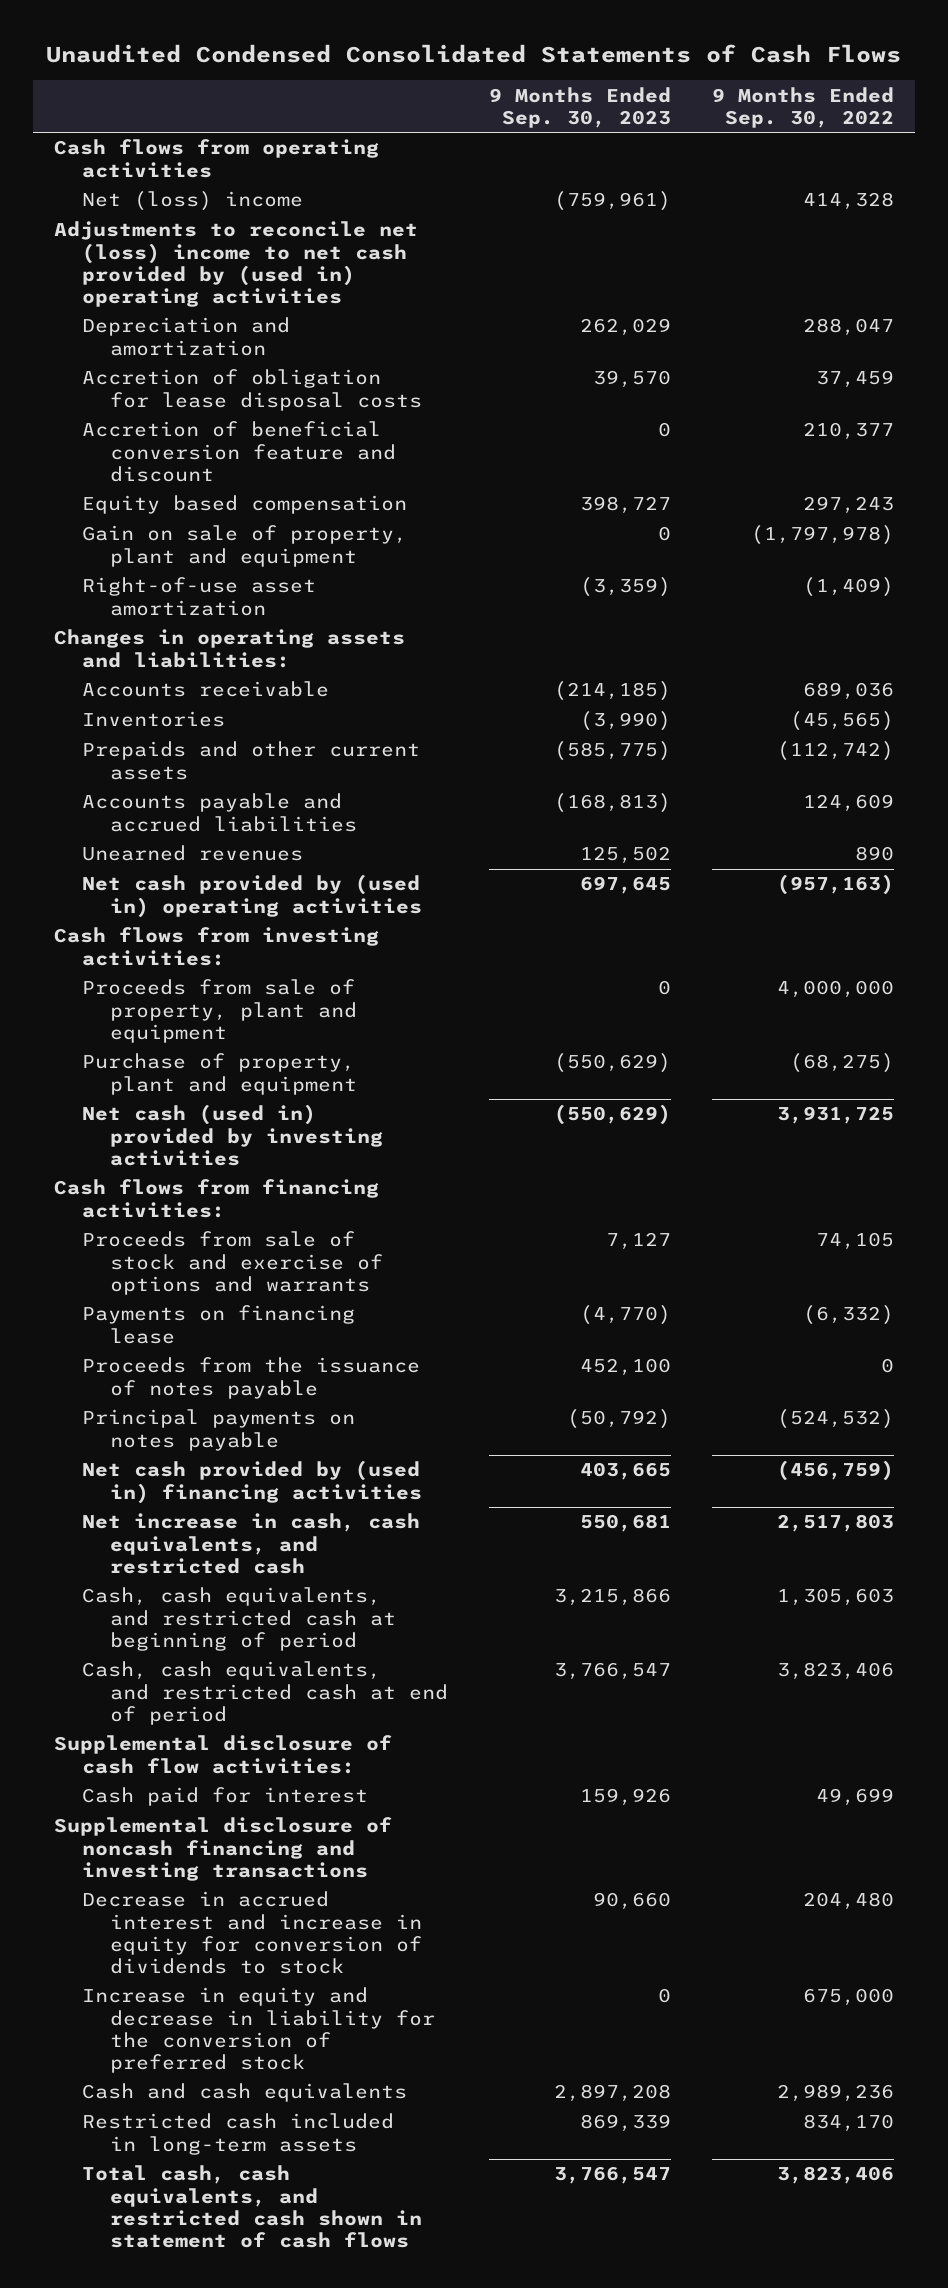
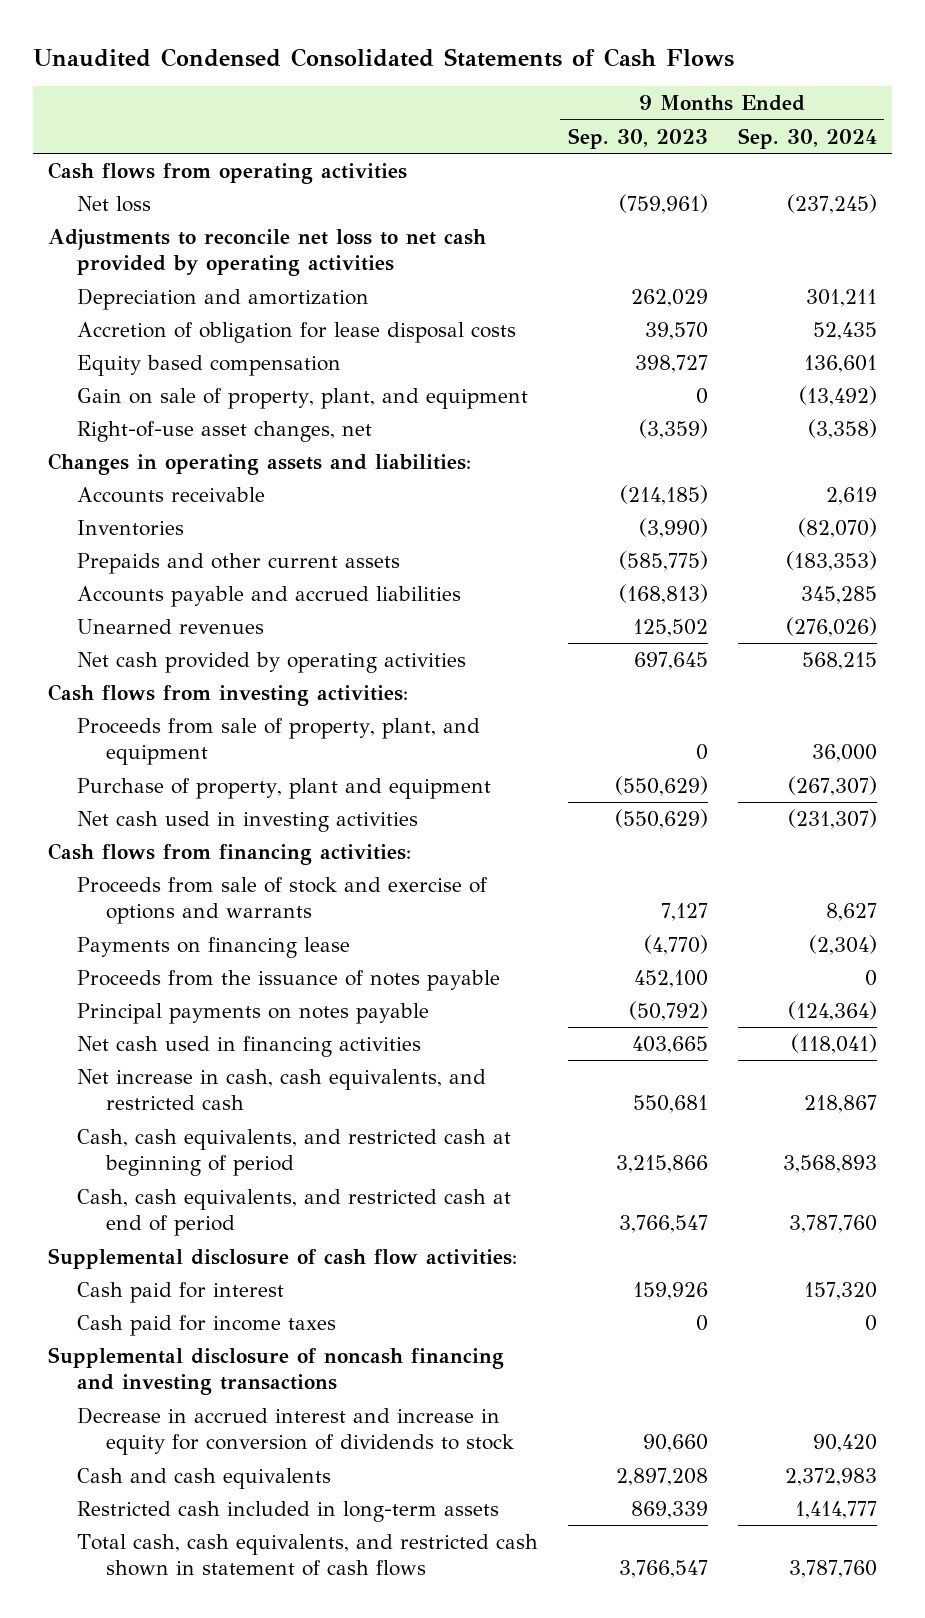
[712,86,895,128] 9 Months Ended Sep. 30, 2022 -> none
none -> [737,127,877,149] Sep. 30, 2024
[81,191,303,212] Net (loss) income -> [76,195,151,212] Net loss
[53,221,418,307] Adjustments to reconcile net (loss) income to net cash provided by (used in) operating activities -> [48,228,487,277] Adjustments to reconcile net loss to net cash provided by operating activities
[81,421,396,482] Accretion of beneficial conversion feature and discount -> none
[81,525,407,567] Gain on sale of property, plant and equipment -> [76,387,528,409] Gain on sale of property, plant, and equipment
[81,577,316,616] Right-of-use asset amortization -> [76,420,372,442] Right-of-use asset changes, net
[81,874,422,918] Net cash provided by (used in) operating activities -> [76,651,466,673] Net cash provided by operating activities
[81,979,357,1043] Proceeds from sale of property, plant and equipment -> [76,717,480,766] Proceeds from sale of property, plant, and equipment
[81,1104,383,1166] Net cash (used in) provided by investing activities -> [76,810,418,832] Net cash used in investing activities
[81,1460,422,1504] Net cash provided by (used in) financing activities -> [76,1035,421,1057] Net cash used in financing activities
none -> [76,1314,336,1336] Cash paid for income taxes
[81,1987,435,2073] Increase in equity and decrease in liability for the conversion of preferred stock -> none

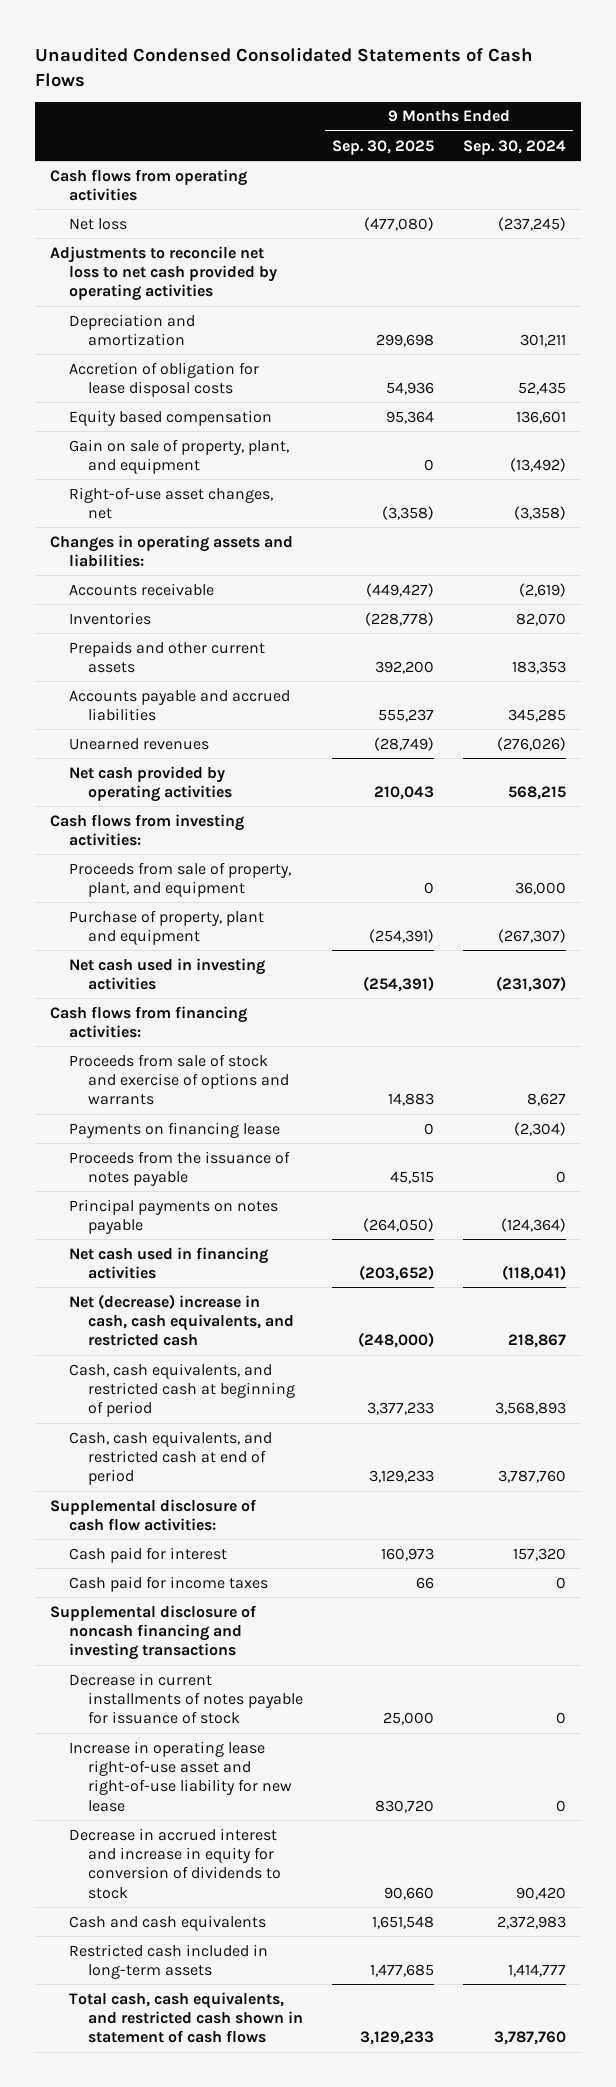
[567,127,708,149] Sep. 30, 2023 -> none
none -> [332,139,435,155] Sep. 30, 2025
[825,486,877,505] 2,619 -> [519,582,567,597] (2,619)
[797,517,877,538] (82,070) -> [516,612,567,626] 82,070
[785,550,877,571] (183,353) -> [512,660,567,674] 183,353
[76,1068,486,1111] Net increase in cash, cash equivalents, and restricted cash -> [69,1293,295,1347] Net (decrease) increase in cash, cash equivalents, and restricted cash
none -> [69,1672,304,1725] Decrease in current installments of notes payable for issuance of stock
none -> [69,1740,293,1812] Increase in operating lease right-of-use asset and right-of-use liability for new lease

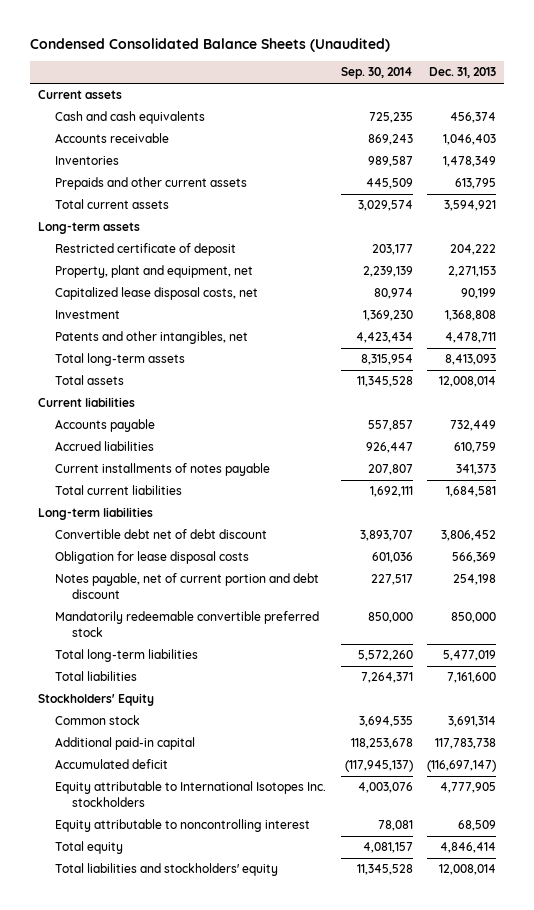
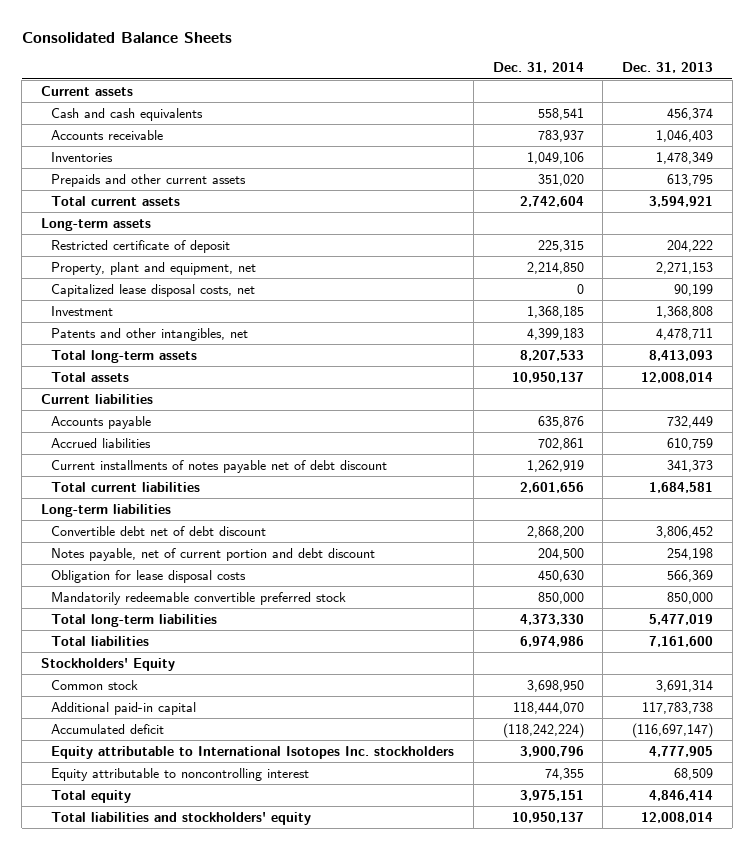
[30,37,391,52] Condensed Consolidated Balance Sheets (Unaudited) -> [21,31,232,43] Consolidated Balance Sheets
[340,67,413,80] Sep. 30, 2014 -> none
none -> [492,62,584,74] Dec. 31, 2014
[54,463,270,477] Current installments of notes payable -> [51,459,388,473] Current installments of notes payable net of debt discount
[54,551,249,565] Obligation for lease disposal costs -> [51,569,247,583] Obligation for lease disposal costs

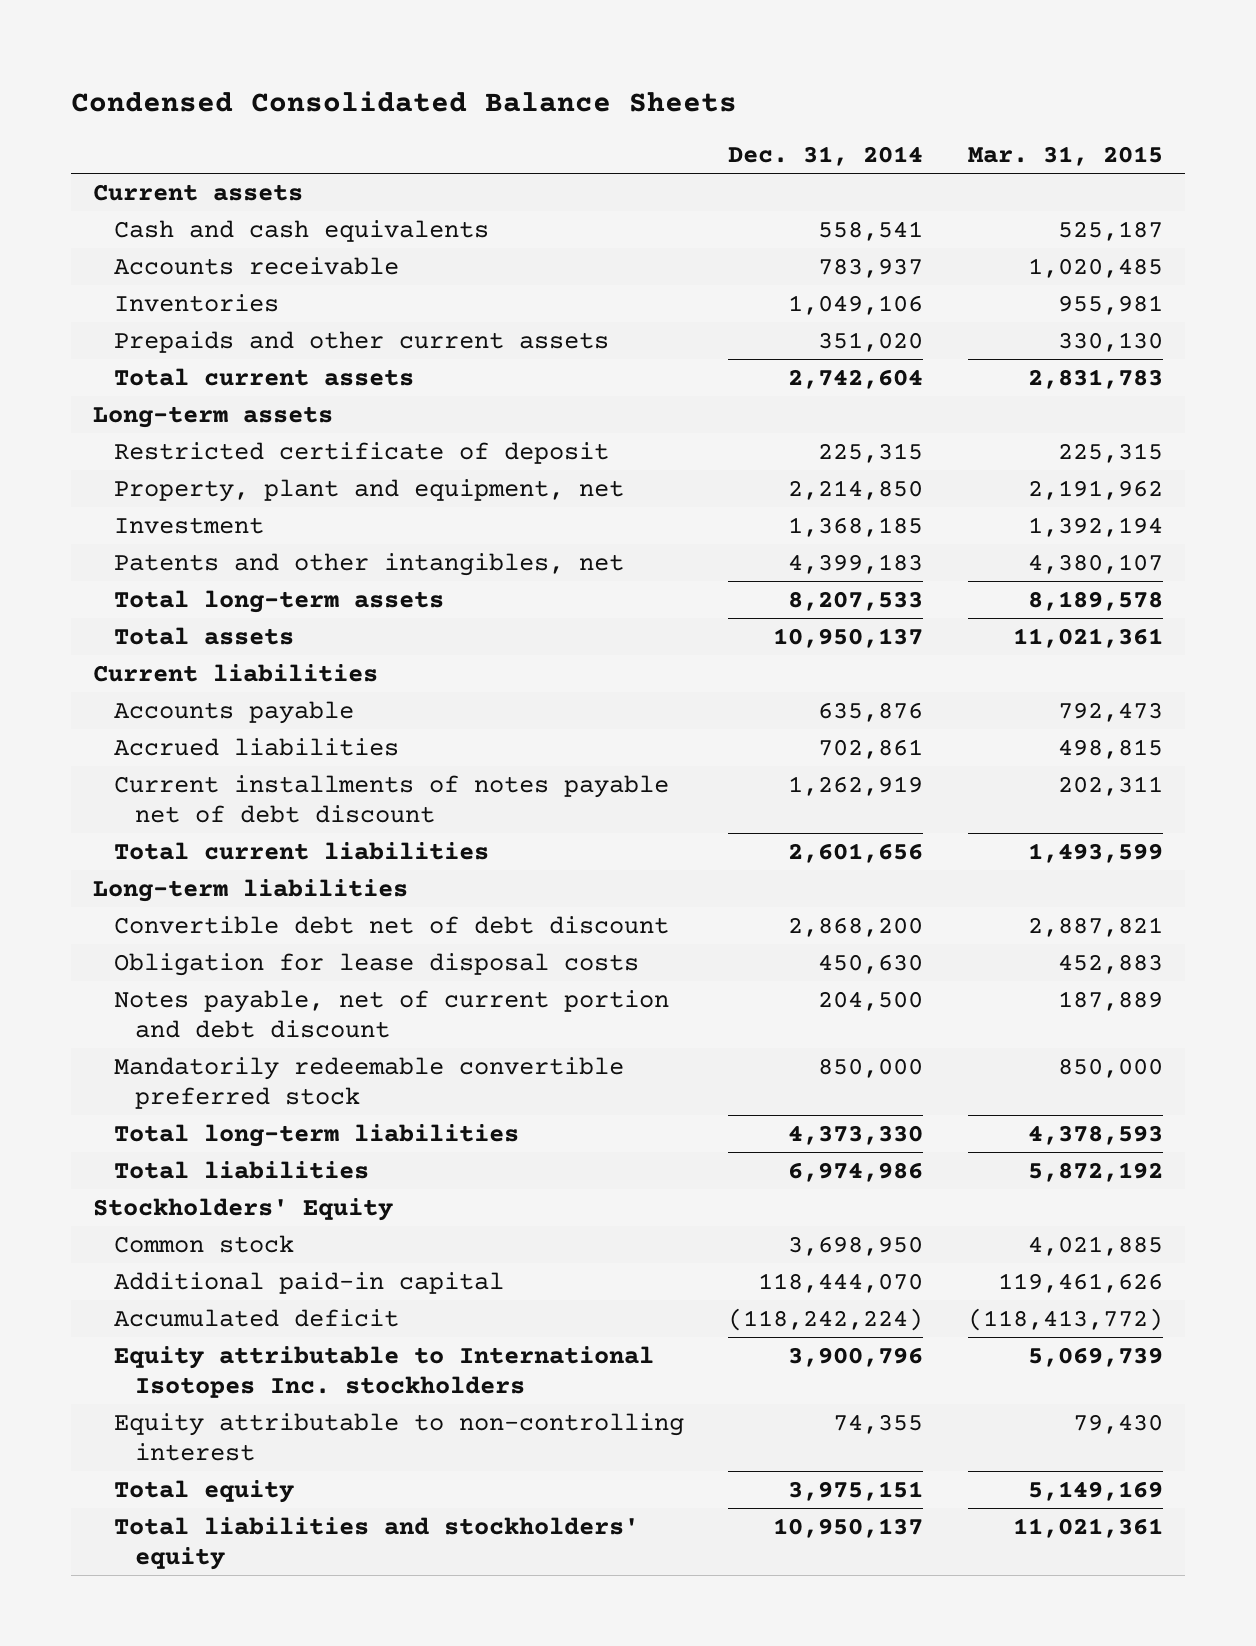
[21,31,232,43] Consolidated Balance Sheets -> [71,90,738,112] Condensed Consolidated Balance Sheets
[621,62,713,74] Dec. 31, 2013 -> none
none -> [967,146,1163,167] Mar. 31, 2015
[51,283,256,297] Capitalized lease disposal costs, net -> none
[51,547,376,561] Notes payable, net of current portion and debt discount -> [114,989,670,1039] Notes payable, net of current portion and debt discount
[51,767,310,781] Equity attributable to noncontrolling interest -> [114,1412,685,1462] Equity attributable to non-controlling interest

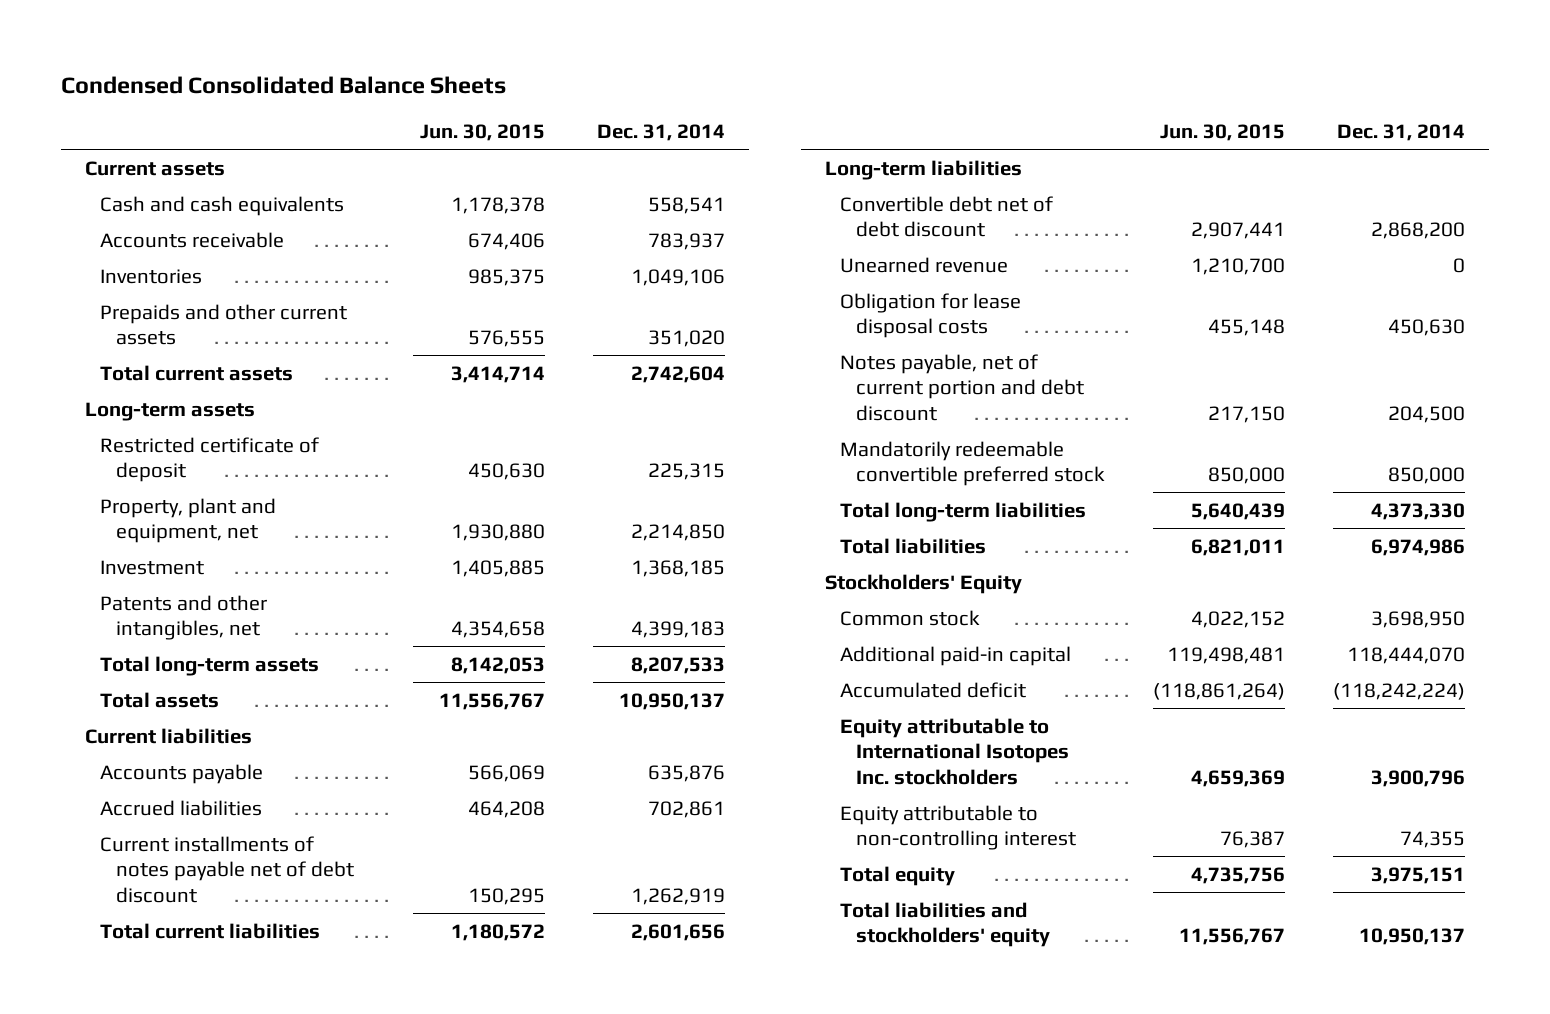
[967,146,1163,167] Mar. 31, 2015 -> none
none -> [420,123,546,141] Jun. 30, 2015
none -> [840,256,1009,273] Unearned revenue

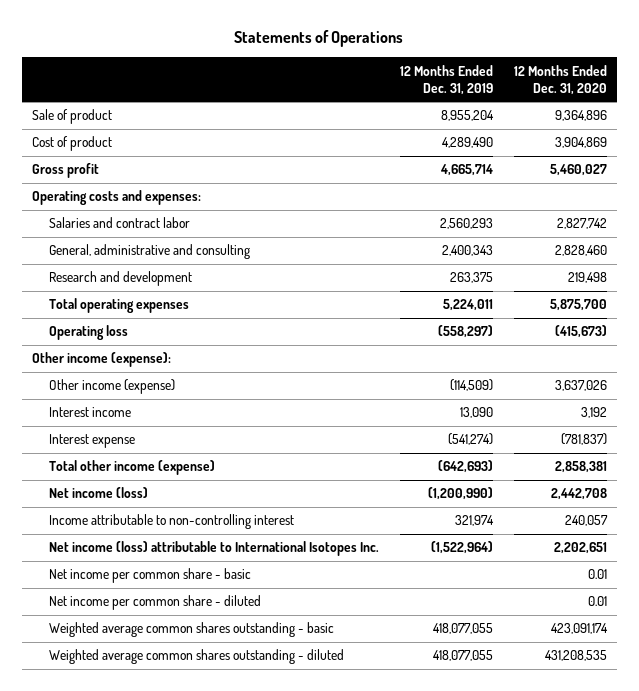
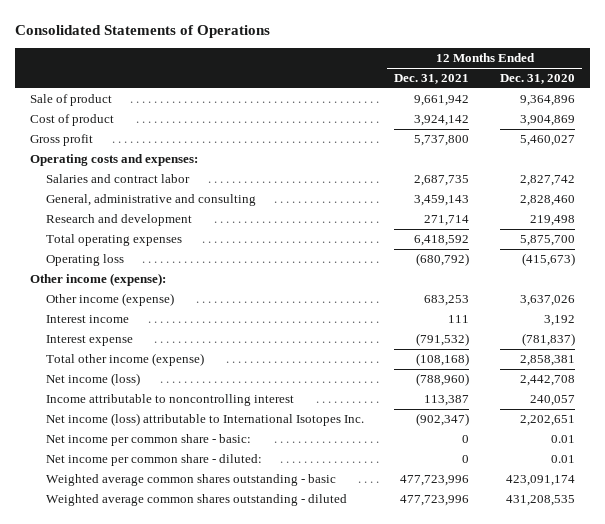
[234,30,404,48] Statements of Operations -> [14,25,270,39] Consolidated Statements of Operations
[400,64,494,95] 12 Months Ended Dec. 31, 2019 -> none
none -> [394,74,470,85] Dec. 31, 2021
[49,514,295,530] Income attributable to non-controlling interest -> [46,394,295,407] Income attributable to noncontrolling interest
[49,568,252,584] Net income per common share - basic -> [46,434,252,447] Net income per common share - basic:
[49,595,262,611] Net income per common share - diluted -> [46,454,263,467] Net income per common share - diluted:

